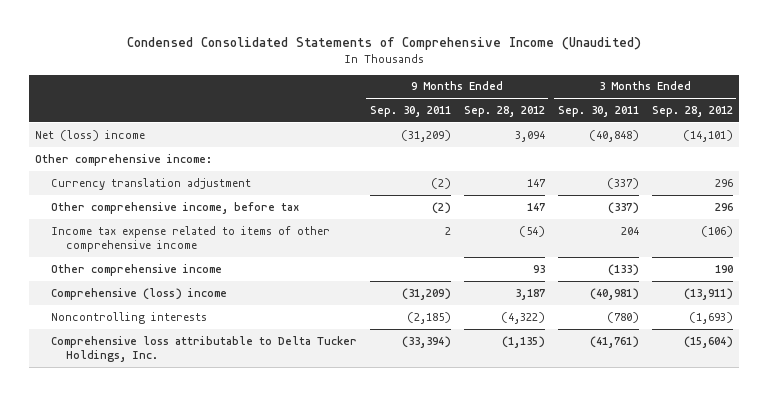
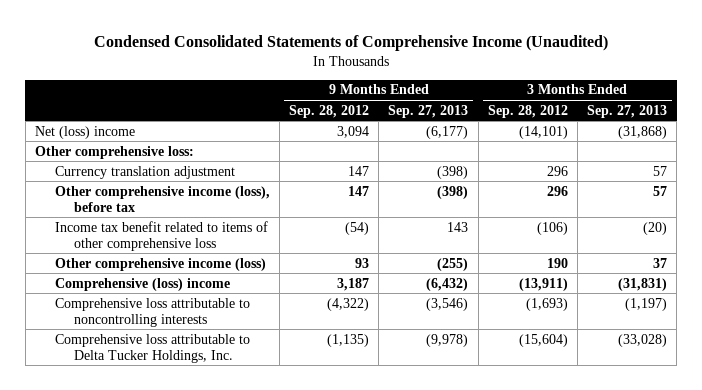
[369,106,451,118] Sep. 30, 2011 -> none
[557,106,639,118] Sep. 30, 2011 -> none
none -> [388,104,469,118] Sep. 27, 2013
none -> [587,104,668,118] Sep. 27, 2013
[35,153,213,166] Other comprehensive income: -> [35,145,195,159] Other comprehensive loss:
[50,201,299,214] Other comprehensive income, before tax -> [54,185,270,212] Other comprehensive income (loss), before tax
[50,225,330,253] Income tax expense related to items of other comprehensive income -> [54,220,268,251] Income tax benefit related to items of other comprehensive loss
[50,263,222,276] Other comprehensive income -> [54,257,266,271] Other comprehensive income (loss)
[50,311,207,324] Noncontrolling interests -> [54,297,250,327] Comprehensive loss attributable to noncontrolling interests

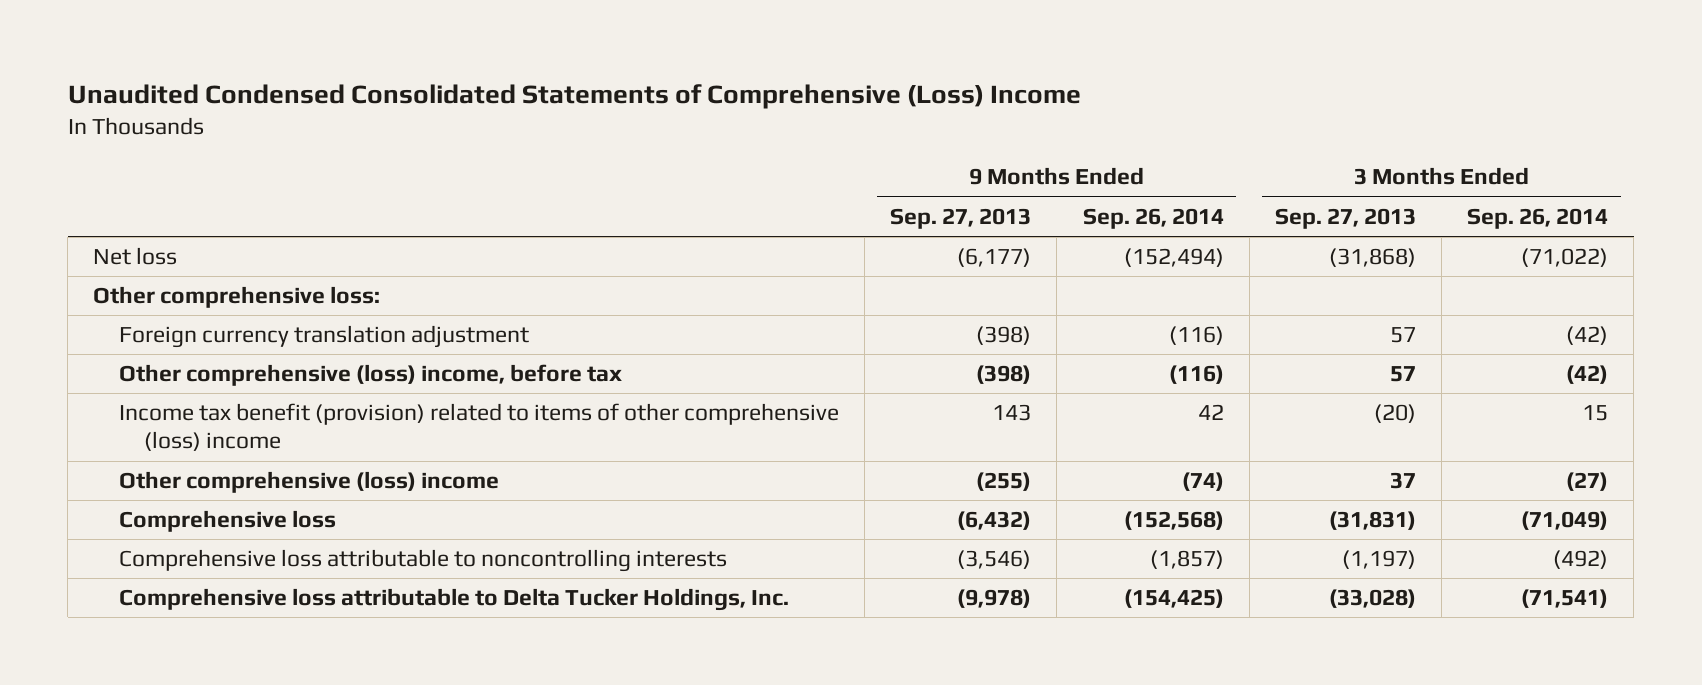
[94,35,609,52] Condensed Consolidated Statements of Comprehensive Income (Unaudited) -> [67,84,1081,110] Unaudited Condensed Consolidated Statements of Comprehensive (Loss) Income
[289,104,370,118] Sep. 28, 2012 -> none
[487,104,568,118] Sep. 28, 2012 -> none
none -> [1082,207,1224,229] Sep. 26, 2014
none -> [1467,207,1609,229] Sep. 26, 2014
[35,125,136,139] Net (loss) income -> [93,247,178,266] Net loss
[54,165,235,179] Currency translation adjustment -> [118,325,529,349] Foreign currency translation adjustment
[54,185,270,212] Other comprehensive income (loss), before tax -> [118,364,622,387] Other comprehensive (loss) income, before tax
[54,220,268,251] Income tax benefit related to items of other comprehensive loss -> [118,403,839,452] Income tax benefit (provision) related to items of other comprehensive (loss) income
[54,257,266,271] Other comprehensive income (loss) -> [118,471,499,494] Other comprehensive (loss) income
[54,277,230,291] Comprehensive (loss) income -> [118,510,336,533] Comprehensive loss

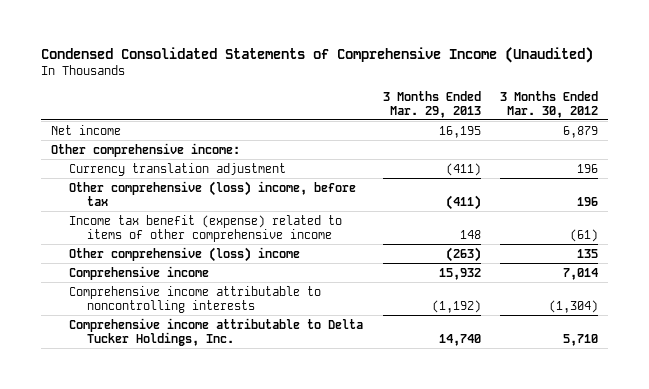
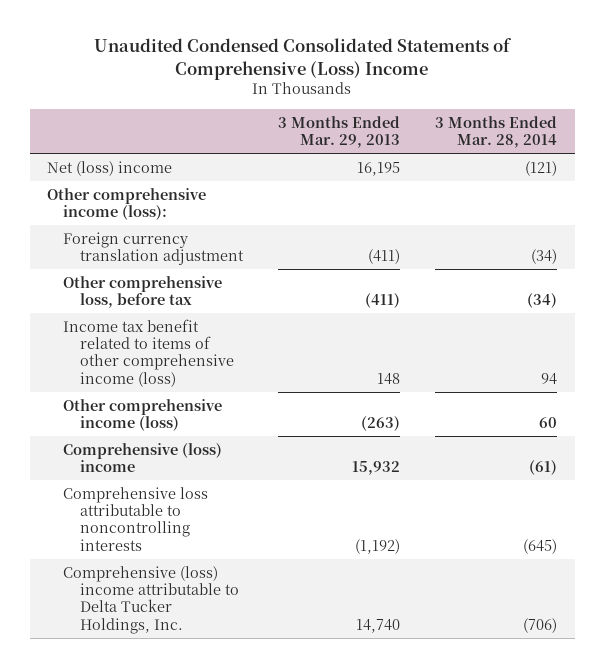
[41,47,594,64] Condensed Consolidated Statements of Comprehensive Income (Unaudited) -> [94,38,513,80] Unaudited Condensed Consolidated Statements of Comprehensive (Loss) Income
[500,90,599,118] 3 Months Ended Mar. 30, 2012 -> none
none -> [435,115,558,149] 3 Months Ended Mar. 28, 2014
[50,124,121,135] Net income -> [47,160,173,176] Net (loss) income
[50,142,240,157] Other comprehensive income: -> [47,187,207,221] Other comprehensive income (loss):
[68,162,286,176] Currency translation adjustment -> [63,231,244,266] Foreign currency translation adjustment
[68,180,356,206] Other comprehensive (loss) income, before tax -> [63,275,223,309] Other comprehensive loss, before tax
[68,214,342,242] Income tax benefit (expense) related to items of other comprehensive income -> [63,318,234,387] Income tax benefit related to items of other comprehensive income (loss)
[68,246,300,262] Other comprehensive (loss) income -> [63,398,223,432] Other comprehensive income (loss)
[68,265,209,280] Comprehensive income -> [63,442,223,473] Comprehensive (loss) income
[68,285,321,313] Comprehensive income attributable to noncontrolling interests -> [63,486,209,551] Comprehensive loss attributable to noncontrolling interests
[68,317,363,346] Comprehensive income attributable to Delta Tucker Holdings, Inc. -> [63,565,239,634] Comprehensive (loss) income attributable to Delta Tucker Holdings, Inc.

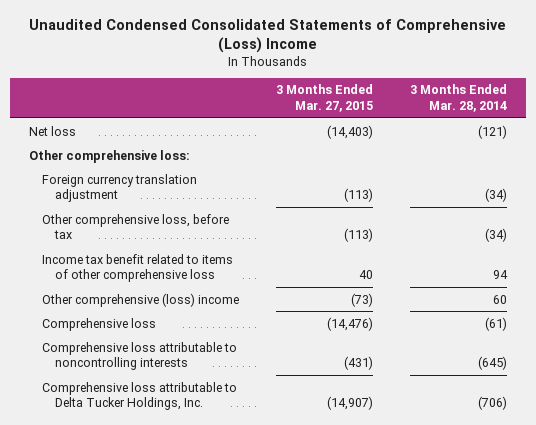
[277,115,400,149] 3 Months Ended Mar. 29, 2013 -> none
none -> [276,84,374,113] 3 Months Ended Mar. 27, 2015
[47,160,173,176] Net (loss) income -> [28,125,76,136] Net loss
[47,187,207,221] Other comprehensive income (loss): -> [28,149,190,163] Other comprehensive loss:
[63,318,234,387] Income tax benefit related to items of other comprehensive income (loss) -> [41,253,233,283] Income tax benefit related to items of other comprehensive loss
[63,398,223,432] Other comprehensive income (loss) -> [41,292,239,307] Other comprehensive (loss) income
[63,442,223,473] Comprehensive (loss) income -> [41,317,156,331] Comprehensive loss
[63,565,239,634] Comprehensive (loss) income attributable to Delta Tucker Holdings, Inc. -> [41,381,237,411] Comprehensive loss attributable to Delta Tucker Holdings, Inc.

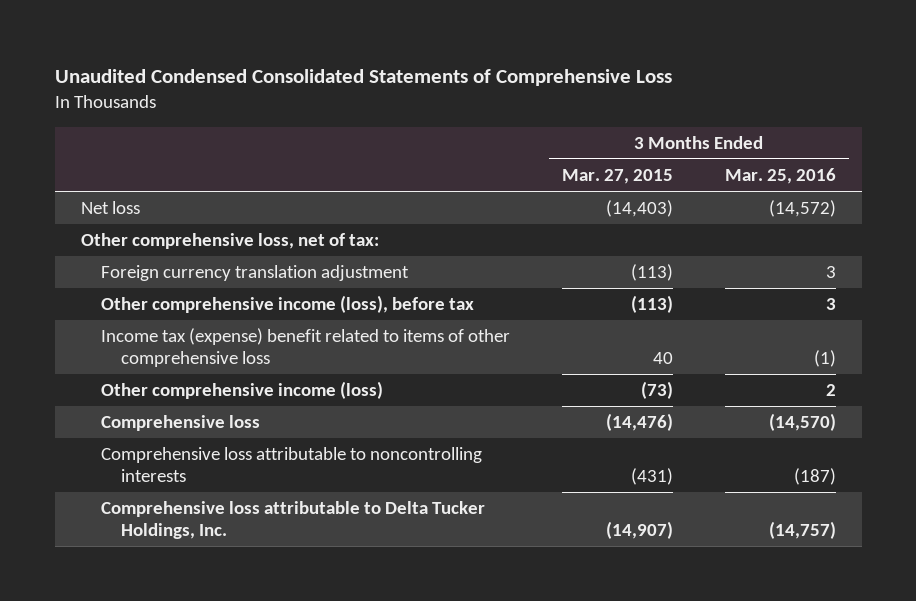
[29,18,507,53] Unaudited Condensed Consolidated Statements of Comprehensive (Loss) Income -> [54,69,672,87] Unaudited Condensed Consolidated Statements of Comprehensive Loss
[410,84,508,113] 3 Months Ended Mar. 28, 2014 -> none
none -> [724,167,836,184] Mar. 25, 2016
[28,149,190,163] Other comprehensive loss: -> [80,233,379,250] Other comprehensive loss, net of tax:
[41,213,229,240] Other comprehensive loss, before tax -> [100,295,474,314] Other comprehensive income (loss), before tax
[41,253,233,283] Income tax benefit related to items of other comprehensive loss -> [100,328,510,367] Income tax (expense) benefit related to items of other comprehensive loss
[41,292,239,307] Other comprehensive (loss) income -> [100,381,383,400] Other comprehensive income (loss)

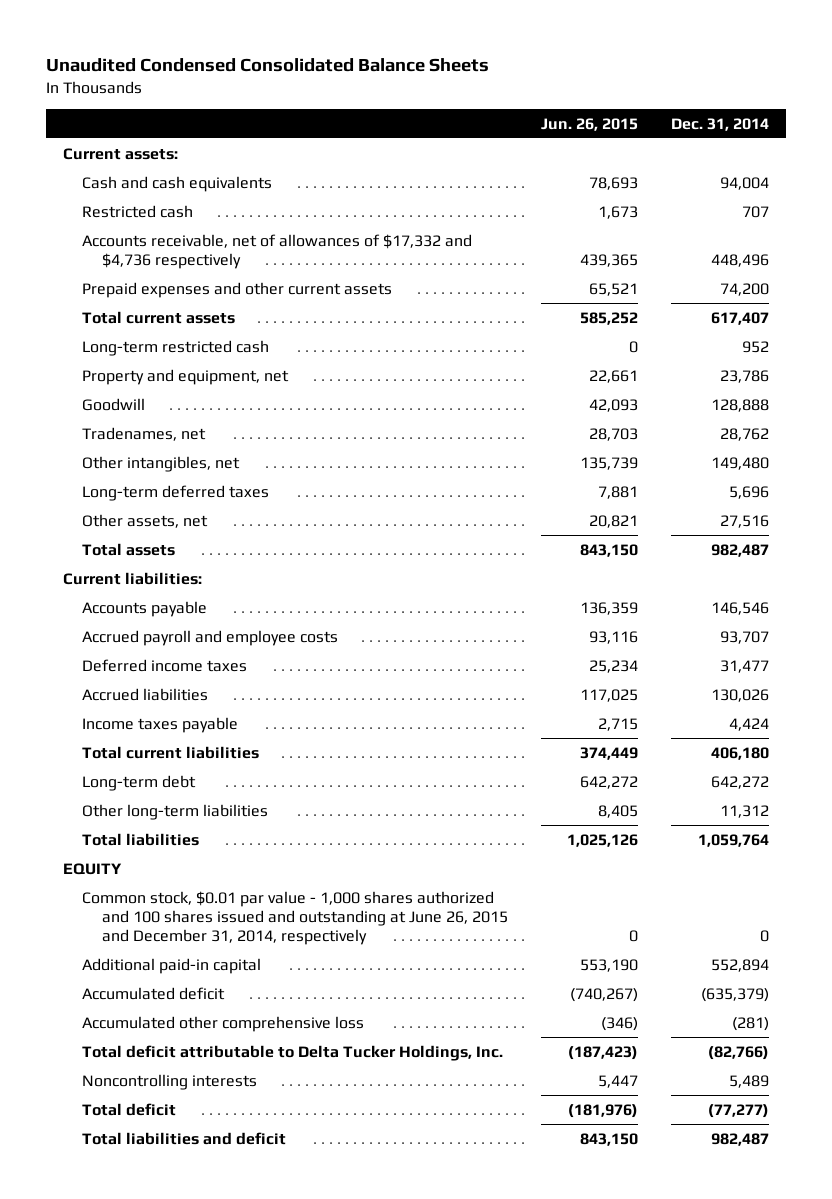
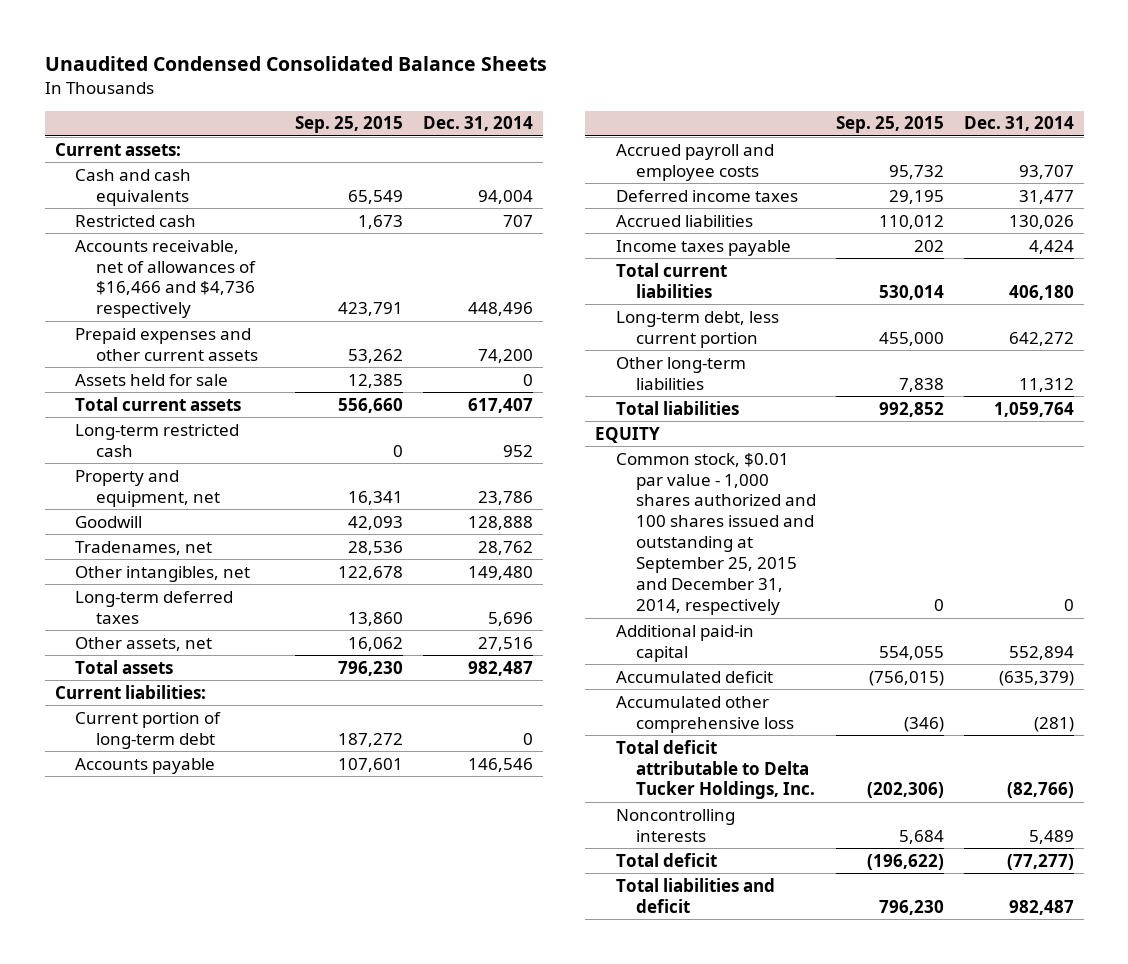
[541,117,639,131] Jun. 26, 2015 -> none
none -> [295,116,404,134] Sep. 25, 2015
[82,233,473,269] Accounts receivable, net of allowances of $17,332 and $4,736 respectively -> [75,239,256,319] Accounts receivable, net of allowances of $16,466 and $4,736 respectively
none -> [75,373,229,386] Assets held for sale
none -> [75,711,222,749] Current portion of long-term debt
[82,774,197,791] Long-term debt -> [615,310,779,348] Long-term debt, less current portion
[82,890,508,945] Common stock, $0.01 par value - 1,000 shares authorized and 100 shares issued and outstanding at June 26, 2015 and December 31, 2014, respectively -> [615,452,817,616] Common stock, $0.01 par value - 1,000 shares authorized and 100 shares issued and outstanding at September 25, 2015 and December 31, 2014, respectively

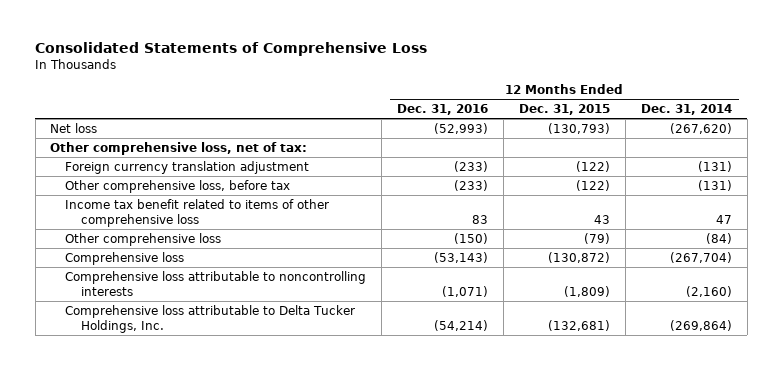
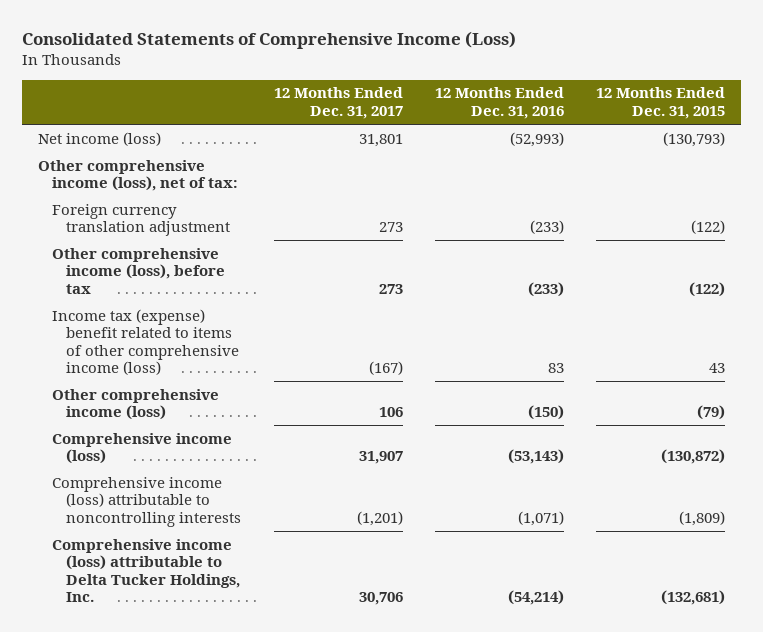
[35,42,428,57] Consolidated Statements of Comprehensive Loss -> [21,30,516,49] Consolidated Statements of Comprehensive Income (Loss)
[640,104,732,116] Dec. 31, 2014 -> none
none -> [273,87,403,119] 12 Months Ended Dec. 31, 2017
[50,122,98,133] Net loss -> [37,131,161,146] Net income (loss)
[50,141,308,155] Other comprehensive loss, net of tax: -> [37,159,239,192] Other comprehensive income (loss), net of tax:
[65,179,291,193] Other comprehensive loss, before tax -> [52,247,226,294] Other comprehensive income (loss), before tax
[65,198,330,227] Income tax benefit related to items of other comprehensive loss -> [52,308,240,376] Income tax (expense) benefit related to items of other comprehensive income (loss)
[65,232,222,246] Other comprehensive loss -> [52,388,220,421] Other comprehensive income (loss)
[65,251,185,265] Comprehensive loss -> [52,432,233,465] Comprehensive income (loss)
[65,270,367,296] Comprehensive loss attributable to noncontrolling interests -> [52,476,242,527] Comprehensive income (loss) attributable to noncontrolling interests
[65,304,356,333] Comprehensive loss attributable to Delta Tucker Holdings, Inc. -> [52,538,241,603] Comprehensive income (loss) attributable to Delta Tucker Holdings, Inc.

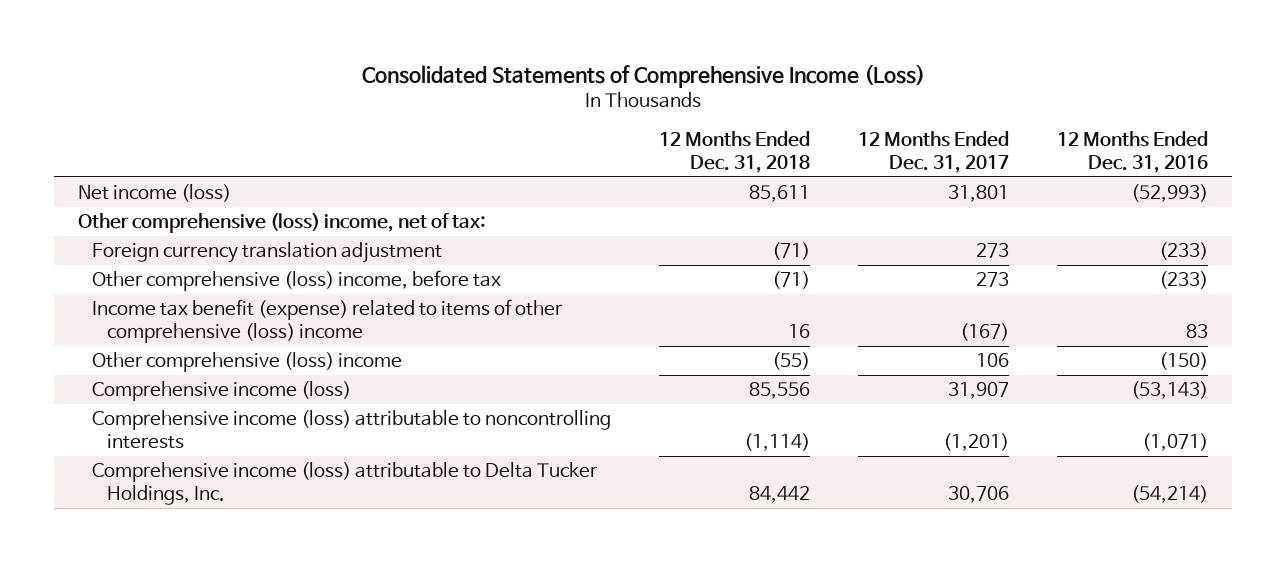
[596,87,726,119] 12 Months Ended Dec. 31, 2015 -> none
none -> [659,131,811,173] 12 Months Ended Dec. 31, 2018
[37,159,239,192] Other comprehensive income (loss), net of tax: -> [77,213,486,234] Other comprehensive (loss) income, net of tax:
[52,247,226,294] Other comprehensive income (loss), before tax -> [92,270,502,292] Other comprehensive (loss) income, before tax
[52,308,240,376] Income tax (expense) benefit related to items of other comprehensive income (loss) -> [92,299,564,343] Income tax benefit (expense) related to items of other comprehensive (loss) income
[52,388,220,421] Other comprehensive income (loss) -> [92,352,403,373] Other comprehensive (loss) income

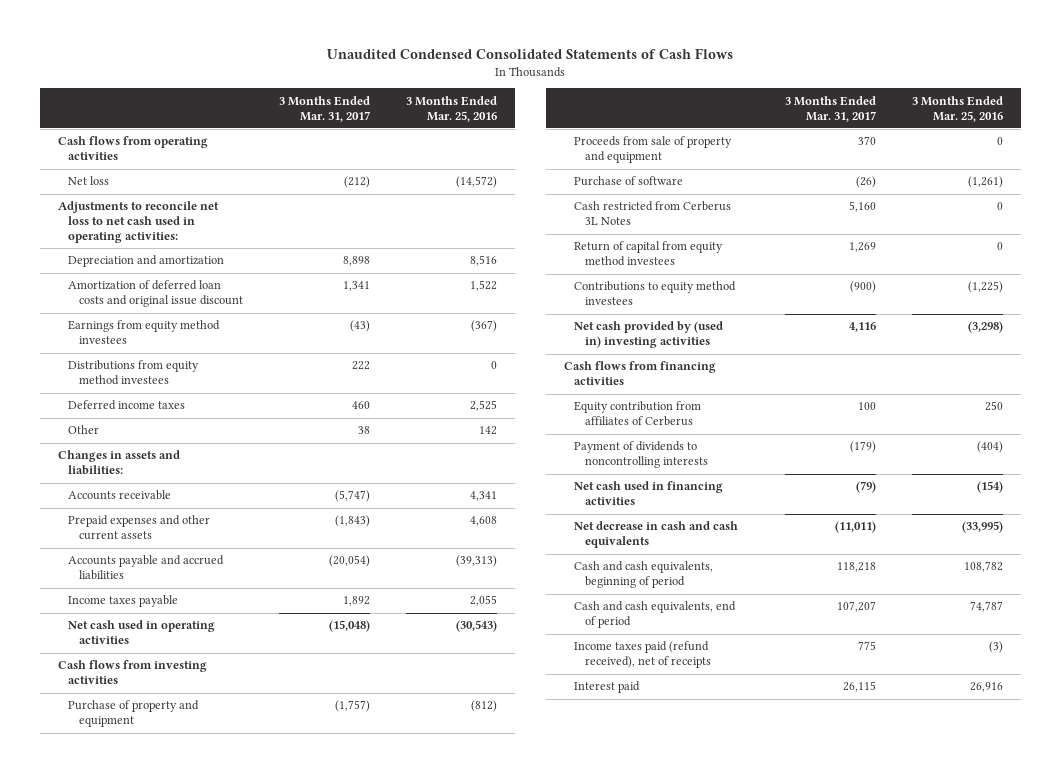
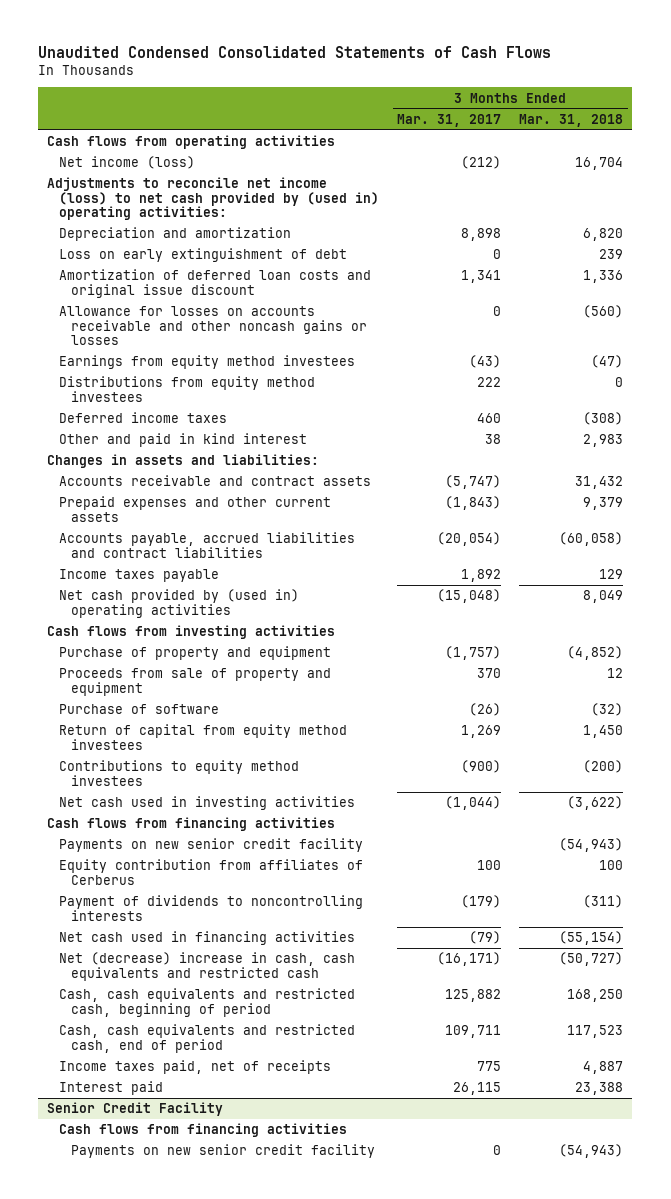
[405,95,497,122] 3 Months Ended Mar. 25, 2016 -> none
none -> [519,113,624,127] Mar. 31, 2018
[68,176,110,186] Net loss -> [59,156,196,170] Net income (loss)
[57,201,219,244] Adjustments to reconcile net loss to net cash used in operating activities: -> [47,177,380,221] Adjustments to reconcile net income (loss) to net cash provided by (used in) operating activities:
none -> [59,248,348,263] Loss on early extinguishment of debt
none -> [59,306,368,346] Allowance for losses on accounts receivable and other noncash gains or losses
[68,425,100,435] Other -> [59,433,308,448] Other and paid in kind interest
[68,490,172,501] Accounts receivable -> [59,475,372,487] Accounts receivable and contract assets
[68,555,225,581] Accounts payable and accrued liabilities -> [59,532,356,558] Accounts payable, accrued liabilities and contract liabilities
[68,620,216,645] Net cash used in operating activities -> [59,589,300,618] Net cash provided by (used in) operating activities
[574,201,732,226] Cash restricted from Cerberus 3L Notes -> none
[574,321,724,349] Net cash provided by (used in) investing activities -> [59,796,356,811] Net cash used in investing activities
[848,322,876,333] 4,116 -> [445,796,502,811] (1,044)
none -> [59,838,364,853] Payments on new senior credit facility
[574,521,739,549] Net decrease in cash and cash equivalents -> [59,952,356,981] Net (decrease) increase in cash, cash equivalents and restricted cash
[834,521,876,534] (11,011) -> [437,952,502,967] (16,171)
[574,561,714,589] Cash and cash equivalents, beginning of period -> [59,988,356,1017] Cash, cash equivalents and restricted cash, beginning of period
[836,562,876,573] 118,218 -> [445,989,502,1003] 125,882
[574,601,737,629] Cash and cash equivalents, end of period -> [59,1024,356,1053] Cash, cash equivalents and restricted cash, end of period
[836,601,876,613] 107,207 -> [445,1025,502,1039] 109,711
[574,641,711,669] Income taxes paid (refund received), net of receipts -> [59,1060,332,1075] Income taxes paid, net of receipts
none -> [47,1102,224,1117] Senior Credit Facility
none -> [59,1123,348,1138] Cash flows from financing activities
none -> [71,1144,376,1159] Payments on new senior credit facility

